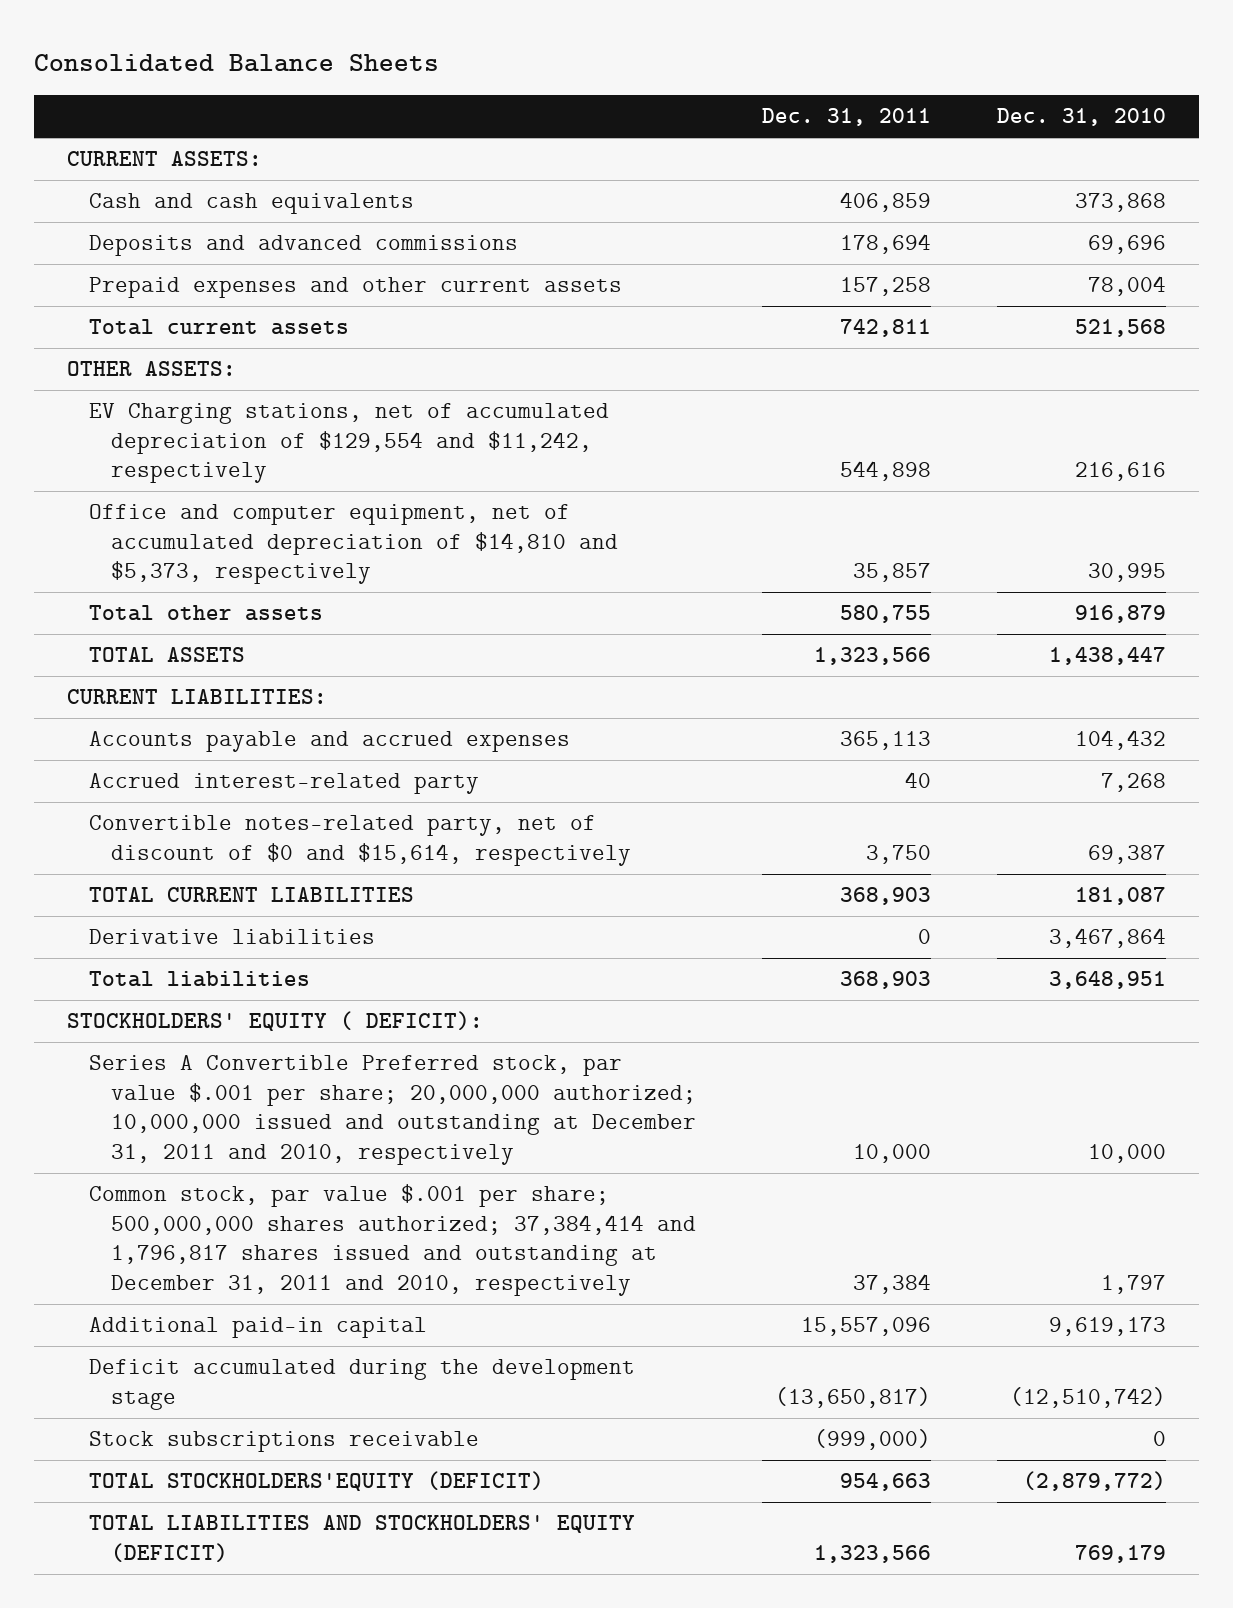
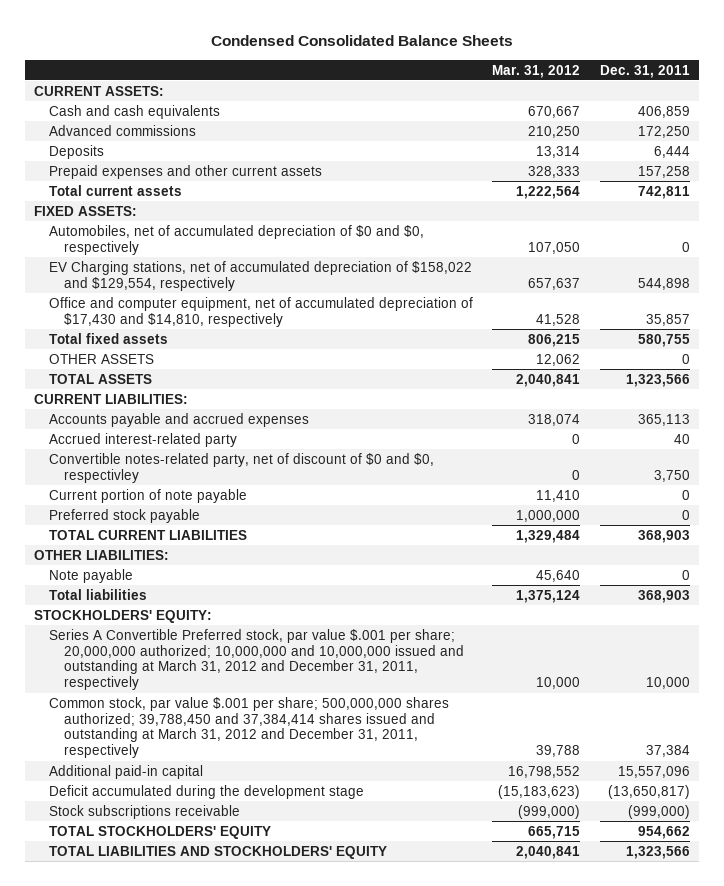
[33,54,439,73] Consolidated Balance Sheets -> [210,35,513,47] Condensed Consolidated Balance Sheets
[996,108,1166,127] Dec. 31, 2010 -> none
none -> [492,64,581,78] Mar. 31, 2012
[89,235,519,257] Deposits and advanced commissions -> [49,124,197,136] Advanced commissions
[840,234,932,255] 178,694 -> [637,125,690,138] 172,250
none -> [49,144,105,159] Deposits
[66,361,236,377] OTHER ASSETS: -> none
none -> [34,205,138,216] FIXED ASSETS:
none -> [49,224,425,255] Automobiles, net of accumulated depreciation of $0 and $0, respectively
[89,403,610,484] EV Charging stations, net of accumulated depreciation of $129,554 and $11,242, respectively -> [49,260,473,291] EV Charging stations, net of accumulated depreciation of $158,022 and $129,554, respectively
[89,504,619,585] Office and computer equipment, net of accumulated depreciation of $14,810 and $5,373, respectively -> [49,296,474,327] Office and computer equipment, net of accumulated depreciation of $17,430 and $14,810, respectively
none -> [49,332,169,344] Total fixed assets
[89,605,324,622] Total other assets -> [49,353,155,364] OTHER ASSETS
[840,605,932,624] 580,755 -> [681,353,690,364] 0
[89,815,632,866] Convertible notes-related party, net of discount of $0 and $15,614, respectively -> [49,452,435,483] Convertible notes-related party, net of discount of $0 and $0, respectivley
none -> [49,488,248,503] Current portion of note payable
none -> [49,508,201,523] Preferred stock payable
[89,929,376,945] Derivative liabilities -> none
none -> [34,549,170,560] OTHER LIABILITIES:
none -> [49,568,134,583] Note payable
[66,1011,483,1032] STOCKHOLDERS' EQUITY ( DEFICIT): -> [34,609,213,623] STOCKHOLDERS' EQUITY:
[89,1055,697,1165] Series A Convertible Preferred stock, par value $.001 per share; 20,000,000 authorized; 10,000,000 issued and outstanding at December 31, 2011 and 2010, respectively -> [49,628,465,691] Series A Convertible Preferred stock, par value $.001 per share; 20,000,000 authorized; 10,000,000 and 10,000,000 issued and outstanding at March 31, 2012 and December 31, 2011, respectively
[89,1184,697,1296] Common stock, par value $.001 per share; 500,000,000 shares authorized; 37,384,414 and 1,796,817 shares issued and outstanding at December 31, 2011 and 2010, respectively -> [49,696,450,759] Common stock, par value $.001 per share; 500,000,000 shares authorized; 39,788,450 and 37,384,414 shares issued and outstanding at March 31, 2012 and December 31, 2011, respectively
[89,1471,545,1492] TOTAL STOCKHOLDERS'EQUITY (DEFICIT) -> [49,825,272,839] TOTAL STOCKHOLDERS' EQUITY
[840,1473,932,1492] 954,663 -> [637,825,690,839] 954,662
[89,1515,636,1562] TOTAL LIABILITIES AND STOCKHOLDERS' EQUITY (DEFICIT) -> [49,845,388,859] TOTAL LIABILITIES AND STOCKHOLDERS' EQUITY

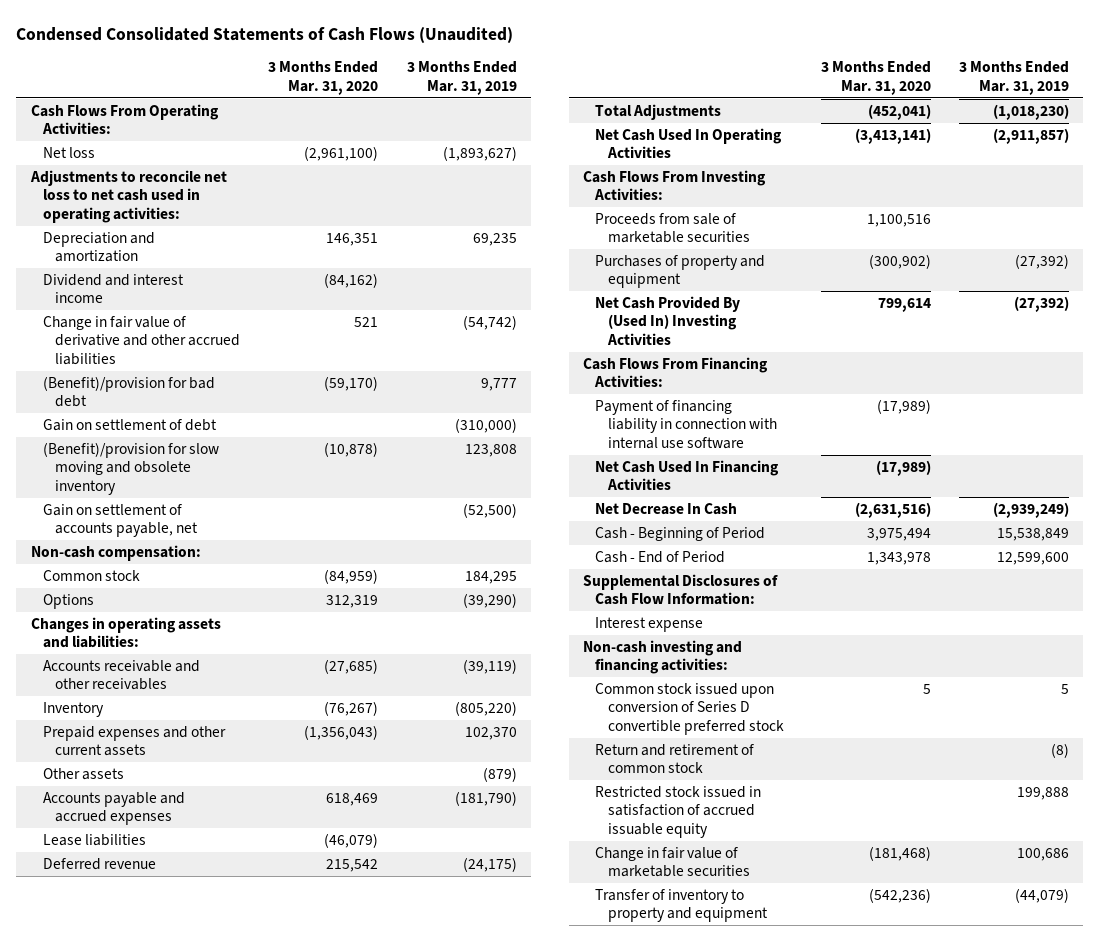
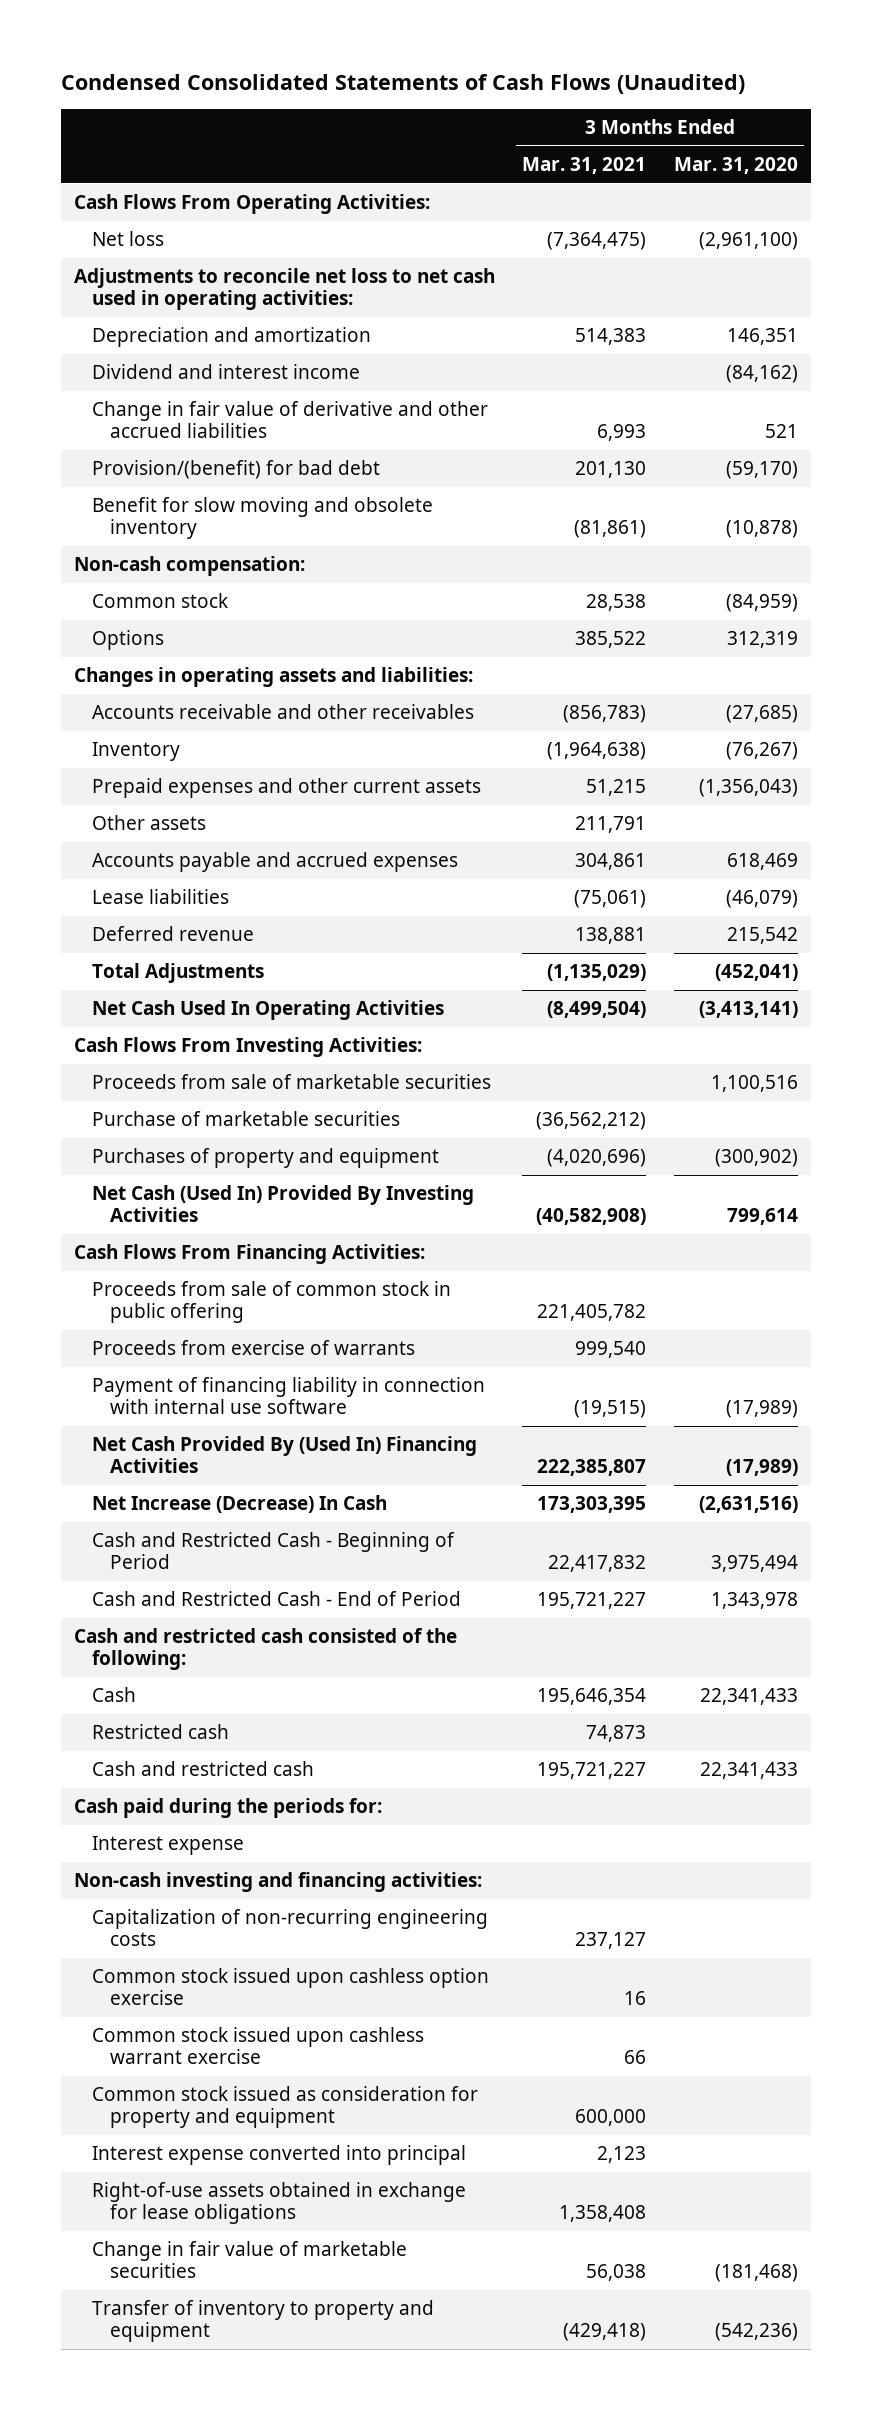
[406,61,517,95] 3 Months Ended Mar. 31, 2019 -> none
none -> [522,156,647,174] Mar. 31, 2021
[42,418,217,431] Gain on settlement of debt -> none
[42,503,199,538] Gain on settlement of accounts payable, net -> none
[42,375,215,408] (Benefit)/provision for bad debt -> [91,460,380,480] Provision/(benefit) for bad debt
[42,441,219,495] (Benefit)/provision for slow moving and obsolete inventory -> [91,497,433,540] Benefit for slow moving and obsolete inventory
none -> [91,1111,400,1127] Purchase of marketable securities
[595,295,741,345] Net Cash Provided By (Used In) Investing Activities -> [91,1185,474,1223] Net Cash (Used In) Provided By Investing Activities
none -> [91,1281,451,1324] Proceeds from sale of common stock in public offering
none -> [91,1340,415,1356] Proceeds from exercise of warrants
[583,573,779,606] Supplemental Disclosures of Cash Flow Information: -> none
[595,459,780,491] Net Cash Used In Financing Activities -> [91,1436,477,1474] Net Cash Provided By (Used In) Financing Activities
[595,502,738,515] Net Decrease In Cash -> [91,1495,387,1514] Net Increase (Decrease) In Cash
[595,526,766,541] Cash - Beginning of Period -> [91,1532,455,1570] Cash and Restricted Cash - Beginning of Period
[595,550,726,563] Cash - End of Period -> [91,1591,461,1607] Cash and Restricted Cash - End of Period
none -> [74,1628,458,1671] Cash and restricted cash consisted of the following:
none -> [91,1687,136,1703] Cash
none -> [91,1724,229,1740] Restricted cash
none -> [91,1761,314,1777] Cash and restricted cash
none -> [74,1798,383,1819] Cash paid during the periods for:
[595,682,784,735] Common stock issued upon conversion of Series D convertible preferred stock -> none
[595,743,755,774] Return and retirement of common stock -> none
[595,785,762,838] Restricted stock issued in satisfaction of accrued issuable equity -> none
none -> [91,1909,488,1947] Capitalization of non-recurring engineering costs
none -> [91,1968,489,2006] Common stock issued upon cashless option exercise
none -> [91,2027,424,2065] Common stock issued upon cashless warrant exercise
none -> [91,2086,478,2129] Common stock issued as consideration for property and equipment
none -> [91,2145,466,2166] Interest expense converted into principal
none -> [91,2182,466,2225] Right-of-use assets obtained in exchange for lease obligations

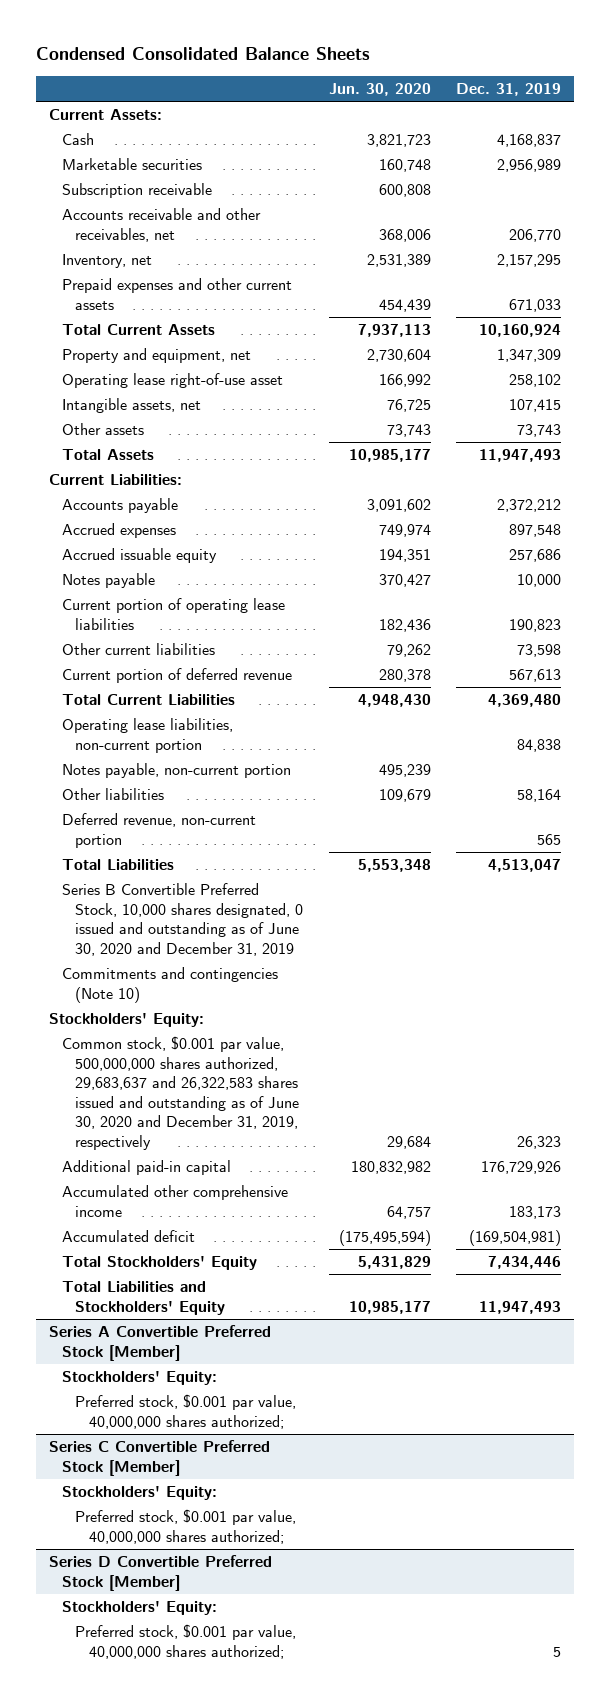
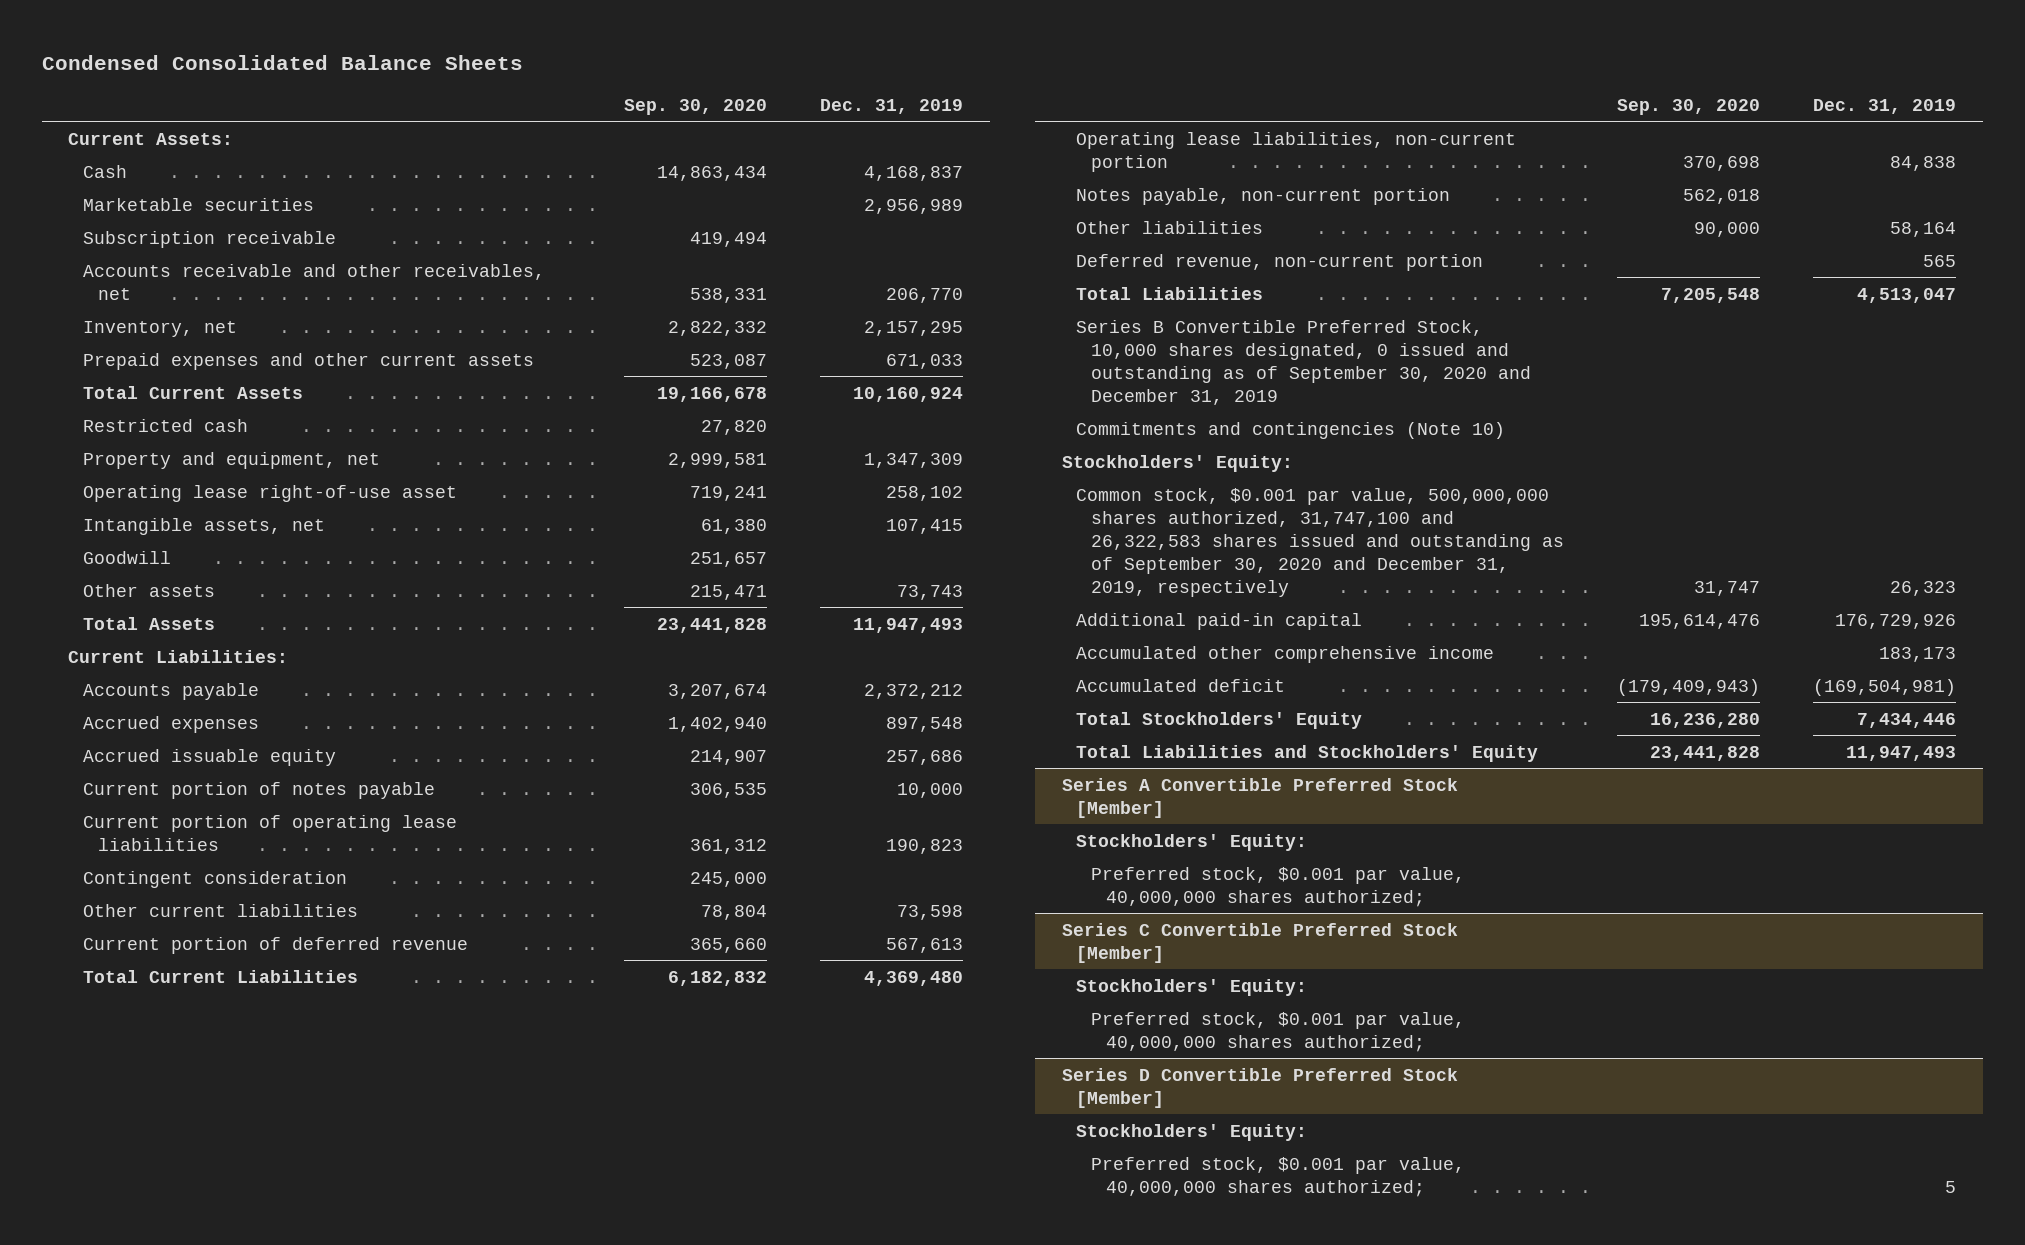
[328,83,431,97] Jun. 30, 2020 -> none
none -> [624,98,768,115] Sep. 30, 2020
none -> [83,418,249,432] Restricted cash
none -> [83,550,172,564] Goodwill
[62,573,156,589] Notes payable -> [83,781,436,799] Current portion of notes payable
none -> [83,870,348,888] Contingent consideration
[62,883,304,956] Series B Convertible Preferred Stock, 10,000 shares designated, 0 issued and outstanding as of June 30, 2020 and December 31, 2019 -> [1076,319,1532,405] Series B Convertible Preferred Stock, 10,000 shares designated, 0 issued and outstanding as of September 30, 2020 and December 31, 2019
[62,1036,300,1150] Common stock, $0.001 par value, 500,000,000 shares authorized, 29,683,637 and 26,322,583 shares issued and outstanding as of June 30, 2020 and December 31, 2019, respectively -> [1076,487,1565,597] Common stock, $0.001 par value, 500,000,000 shares authorized, 31,747,100 and 26,322,583 shares issued and outstanding as of September 30, 2020 and December 31, 2019, respectively

